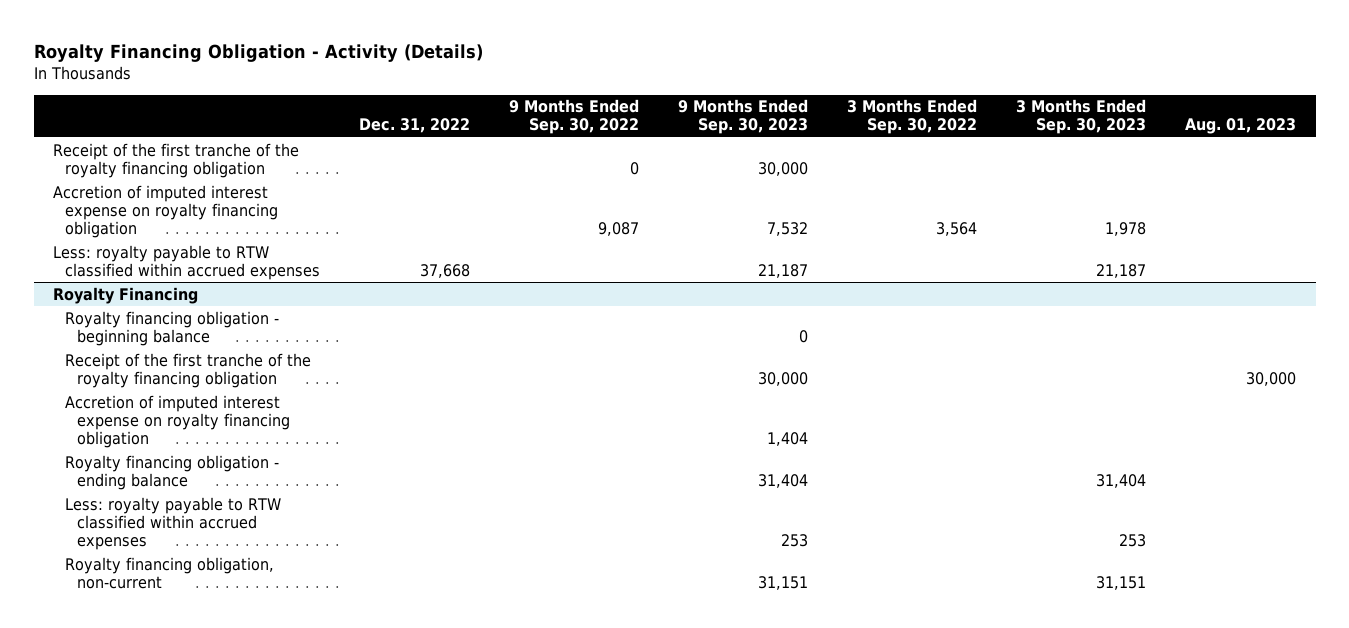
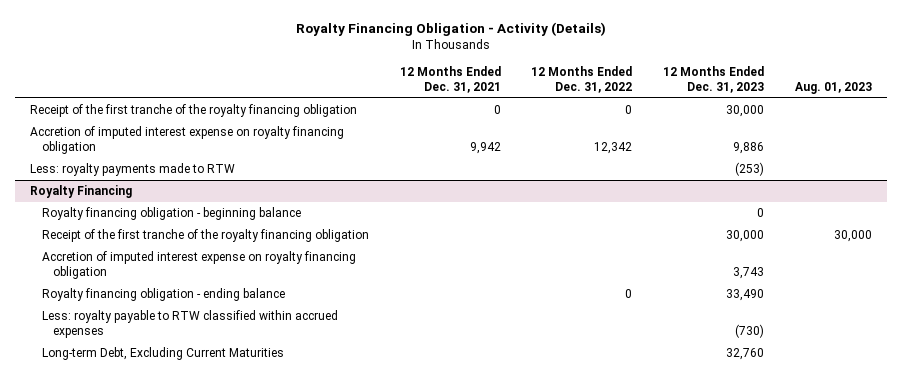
[359,118,471,134] Dec. 31, 2022 -> none
[509,99,640,135] 9 Months Ended Sep. 30, 2022 -> none
[678,99,809,135] 9 Months Ended Sep. 30, 2023 -> none
[847,99,978,135] 3 Months Ended Sep. 30, 2022 -> none
[1016,99,1147,135] 3 Months Ended Sep. 30, 2023 -> none
none -> [399,66,501,94] 12 Months Ended Dec. 31, 2021
none -> [531,66,633,94] 12 Months Ended Dec. 31, 2022
none -> [663,66,765,94] 12 Months Ended Dec. 31, 2023
[53,244,321,280] Less: royalty payable to RTW classified within accrued expenses -> none
none -> [30,163,236,177] Less: royalty payments made to RTW
[65,556,275,589] Royalty financing obligation, non-current -> [41,347,284,361] Long-term Debt, Excluding Current Maturities

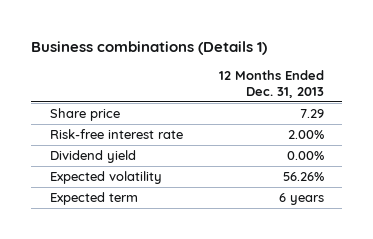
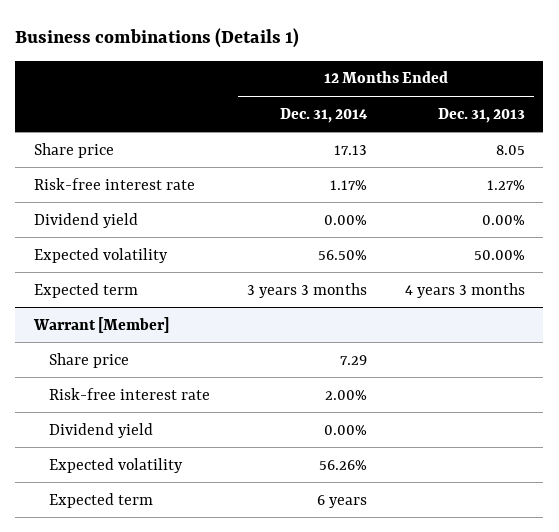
none -> [280,107,369,123] Dec. 31, 2014
[299,109,324,119] 7.29 -> [495,144,525,155] 8.05
[287,130,324,140] 2.00% -> [486,179,525,190] 1.27%
[282,172,324,182] 56.26% -> [473,249,525,260] 50.00%
[278,193,324,206] 6 years -> [404,282,525,298] 4 years 3 months
none -> [32,316,169,333] Warrant [Member]
none -> [48,352,129,368] Share price
none -> [48,387,210,400] Risk-free interest rate
none -> [48,422,153,438] Dividend yield
none -> [48,457,183,473] Expected volatility
none -> [48,492,153,508] Expected term

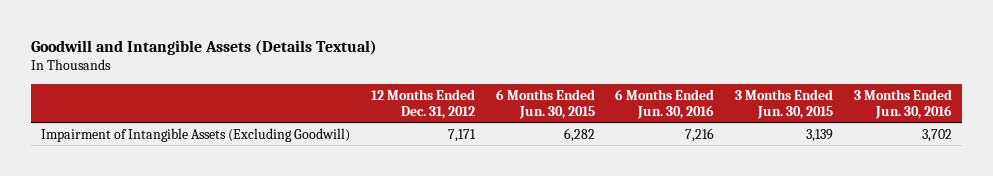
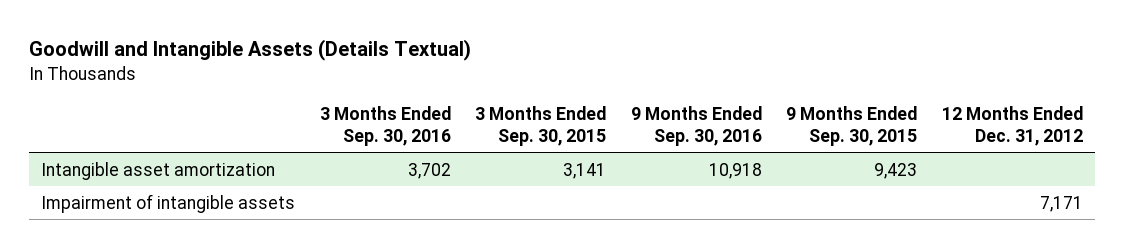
[495,88,595,119] 6 Months Ended Jun. 30, 2015 -> none
[615,88,715,119] 6 Months Ended Jun. 30, 2016 -> none
[734,88,833,119] 3 Months Ended Jun. 30, 2015 -> none
[853,88,952,119] 3 Months Ended Jun. 30, 2016 -> none
none -> [319,105,451,146] 3 Months Ended Sep. 30, 2016
none -> [475,105,607,146] 3 Months Ended Sep. 30, 2015
none -> [630,105,762,146] 9 Months Ended Sep. 30, 2016
none -> [786,105,918,146] 9 Months Ended Sep. 30, 2015
none -> [41,161,276,180] Intangible asset amortization
[41,127,351,142] Impairment of Intangible Assets (Excluding Goodwill) -> [41,193,296,213] Impairment of intangible assets

